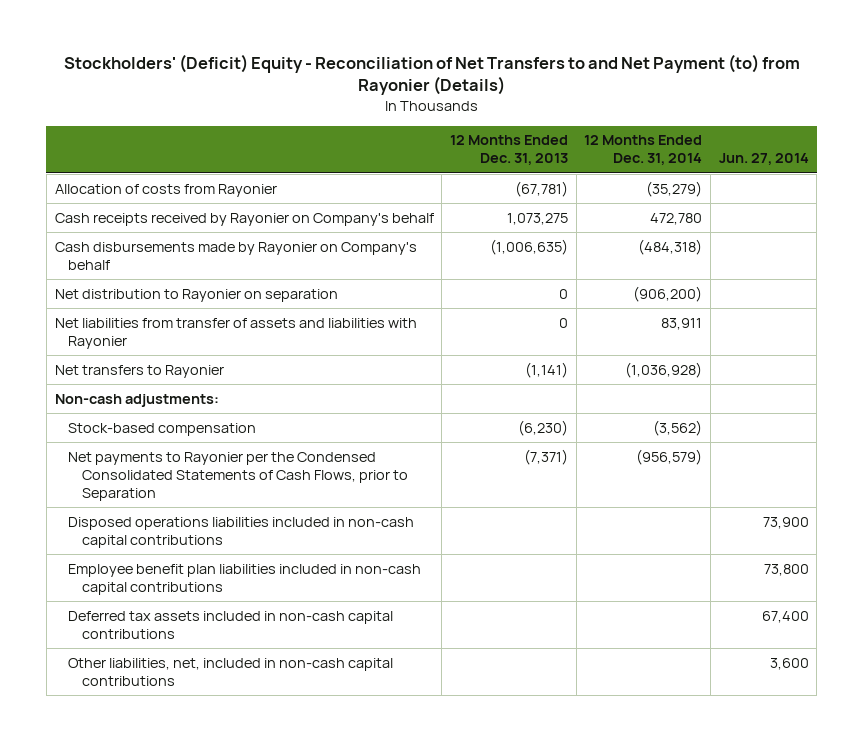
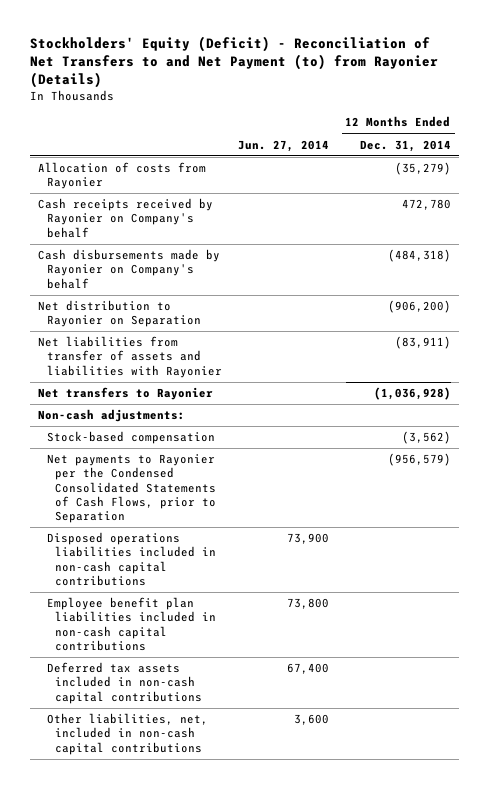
[63,53,800,96] Stockholders' (Deficit) Equity - Reconciliation of Net Transfers to and Net Payment (to) from Rayonier (Details) -> [30,36,439,88] Stockholders' Equity (Deficit) - Reconciliation of Net Transfers to and Net Payment (to) from Rayonier (Details)
[449,135,568,166] 12 Months Ended Dec. 31, 2013 -> none
[54,288,338,302] Net distribution to Rayonier on separation -> [38,300,201,328] Net distribution to Rayonier on Separation
[661,317,703,330] 83,911 -> [394,336,451,350] (83,911)

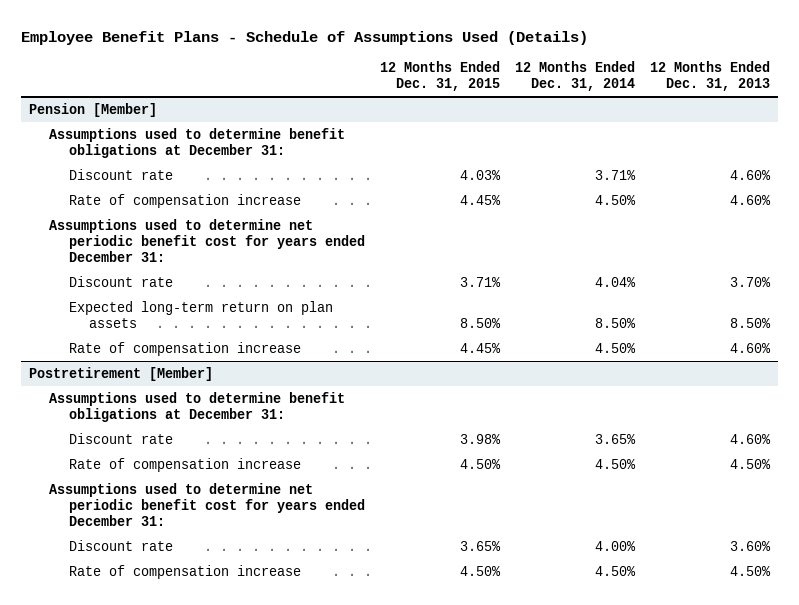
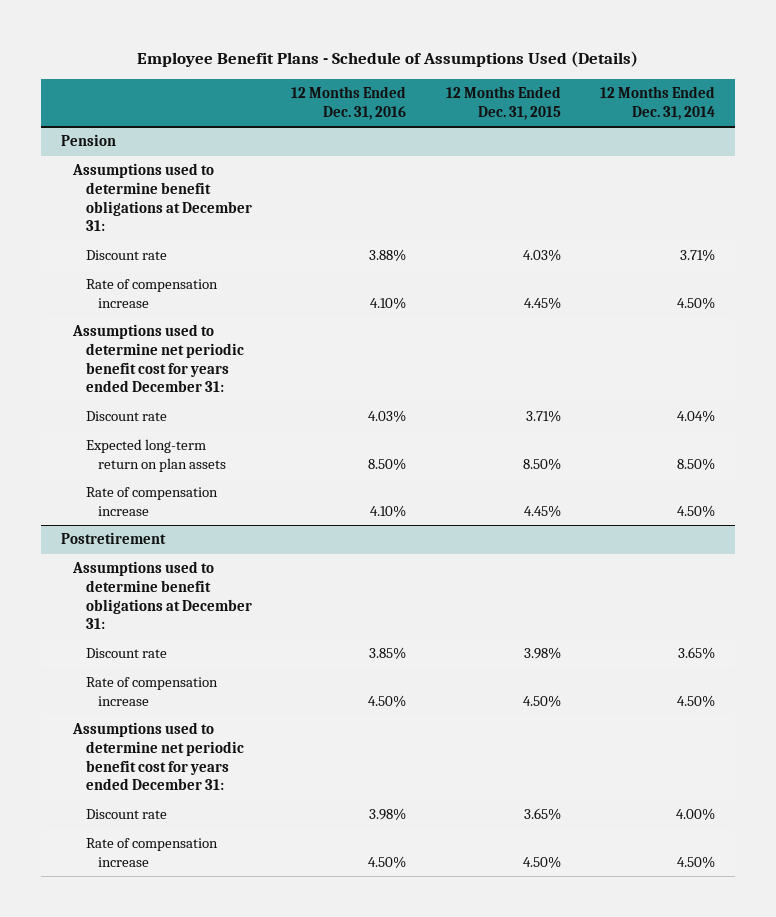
[650,61,771,92] 12 Months Ended Dec. 31, 2013 -> none
none -> [291,86,407,120] 12 Months Ended Dec. 31, 2016
[29,102,158,117] Pension [Member] -> [61,134,117,147] Pension
[29,366,214,381] Postretirement [Member] -> [61,532,167,545] Postretirement

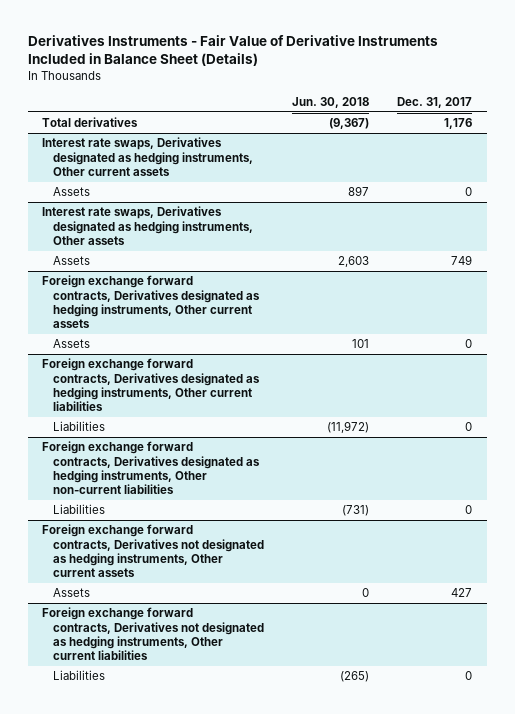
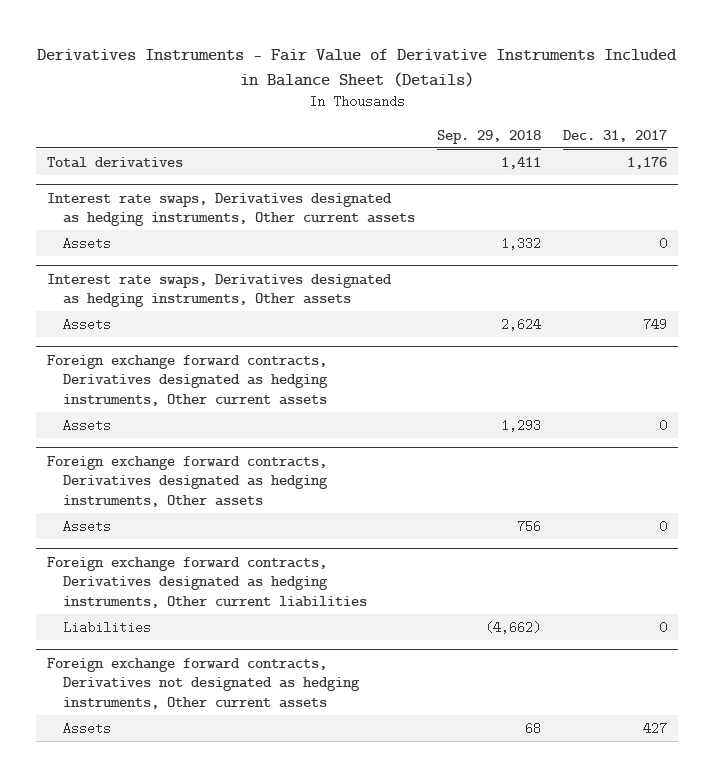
[292,96,370,108] Jun. 30, 2018 -> none
none -> [437,129,542,144] Sep. 29, 2018
none -> [46,455,329,507] Foreign exchange forward contracts, Derivatives designated as hedging instruments, Other assets
none -> [63,519,112,533] Assets
[42,441,261,495] Foreign exchange forward contracts, Derivatives designated as hedging instruments, Other non-current liabilities -> none
[53,504,106,515] Liabilities -> none
[42,607,265,661] Foreign exchange forward contracts, Derivatives not designated as hedging instruments, Other current liabilities -> none
[53,670,106,681] Liabilities -> none

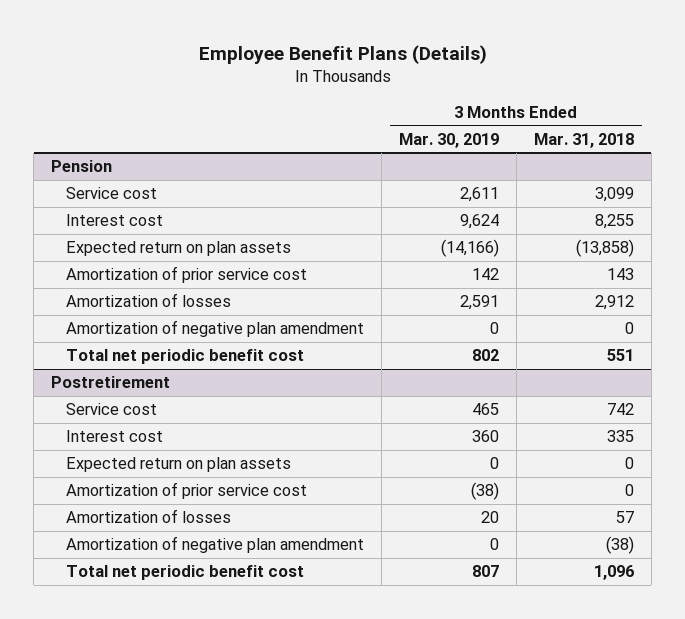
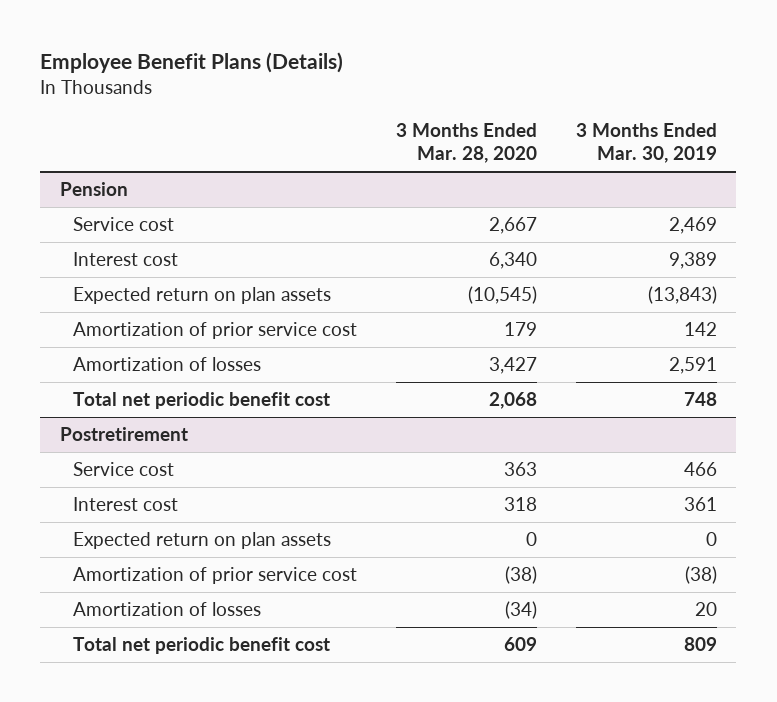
[533,132,634,148] Mar. 31, 2018 -> none
none -> [396,122,538,164] 3 Months Ended Mar. 28, 2020
[459,187,499,203] 2,611 -> [668,217,717,235] 2,469
[459,214,499,230] 9,624 -> [668,252,717,270] 9,389
[440,239,499,258] (14,166) -> [647,286,717,305] (13,843)
[66,320,365,338] Amortization of negative plan amendment -> none
[471,349,499,362] 802 -> [683,392,717,407] 748
[471,403,499,416] 465 -> [683,462,717,477] 466
[471,430,499,443] 360 -> [683,497,717,512] 361
[66,536,365,554] Amortization of negative plan amendment -> none
[471,565,499,578] 807 -> [683,637,717,652] 809

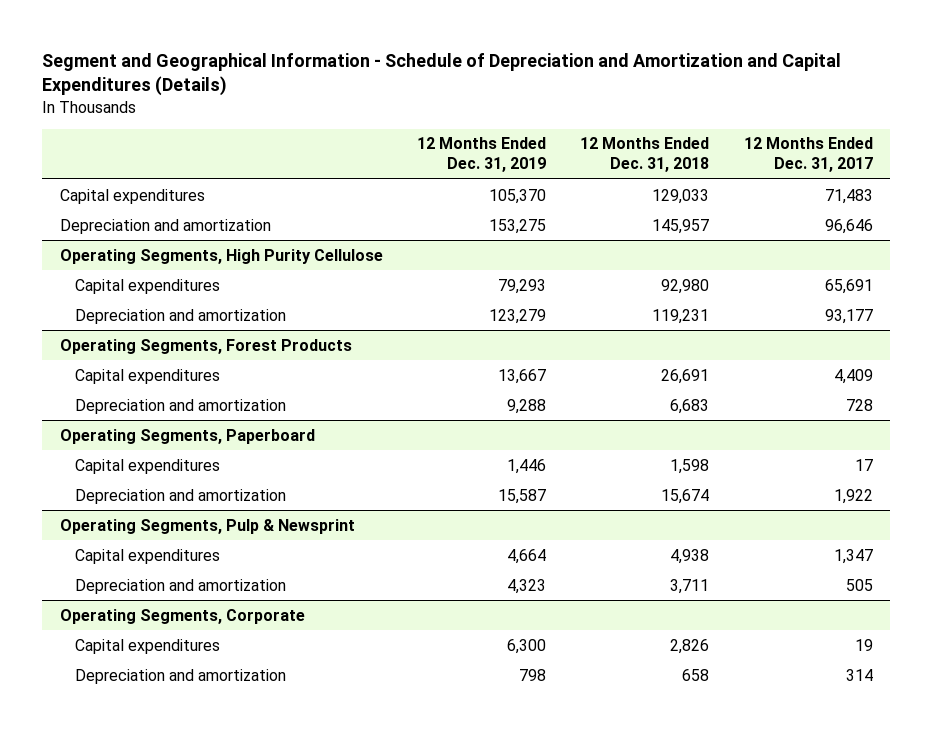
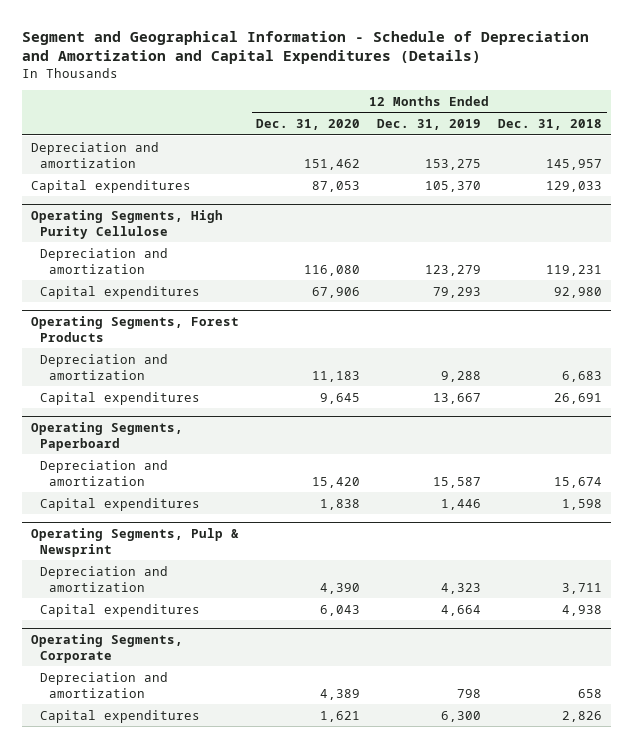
[743,137,873,172] 12 Months Ended Dec. 31, 2017 -> none
none -> [256,118,361,130] Dec. 31, 2020
[59,188,205,204] Capital expenditures -> [30,179,191,193] Capital expenditures
[75,278,221,294] Capital expenditures -> [40,285,201,299] Capital expenditures
[75,368,221,384] Capital expenditures -> [40,391,201,405] Capital expenditures
[75,458,221,474] Capital expenditures -> [40,497,201,511] Capital expenditures
[75,548,221,564] Capital expenditures -> [40,603,201,617] Capital expenditures
[75,638,221,654] Capital expenditures -> [40,709,201,723] Capital expenditures

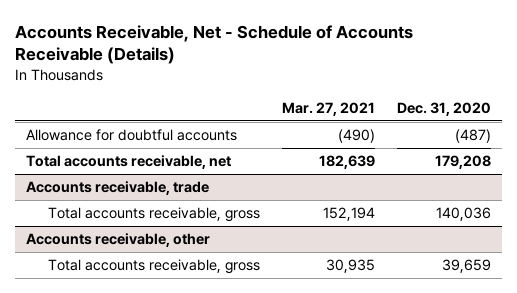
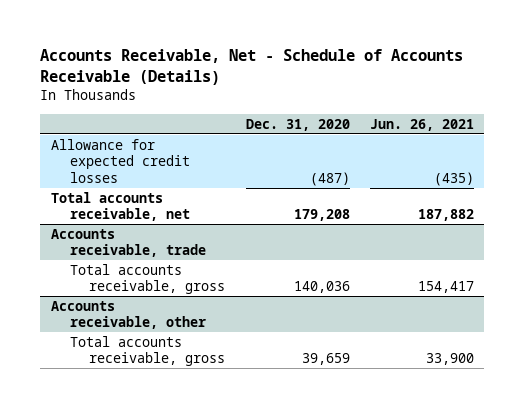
[281,101,375,116] Mar. 27, 2021 -> none
none -> [369,118,474,131] Jun. 26, 2021
[25,129,237,142] Allowance for doubtful accounts -> [50,138,191,183] Allowance for expected credit losses

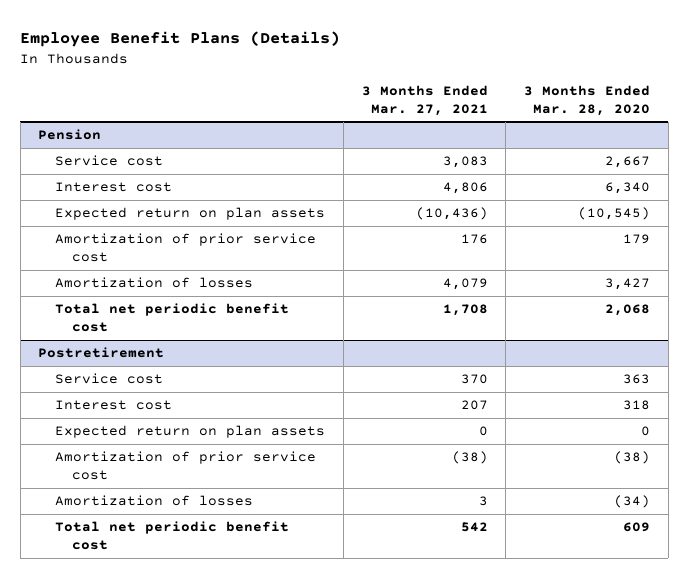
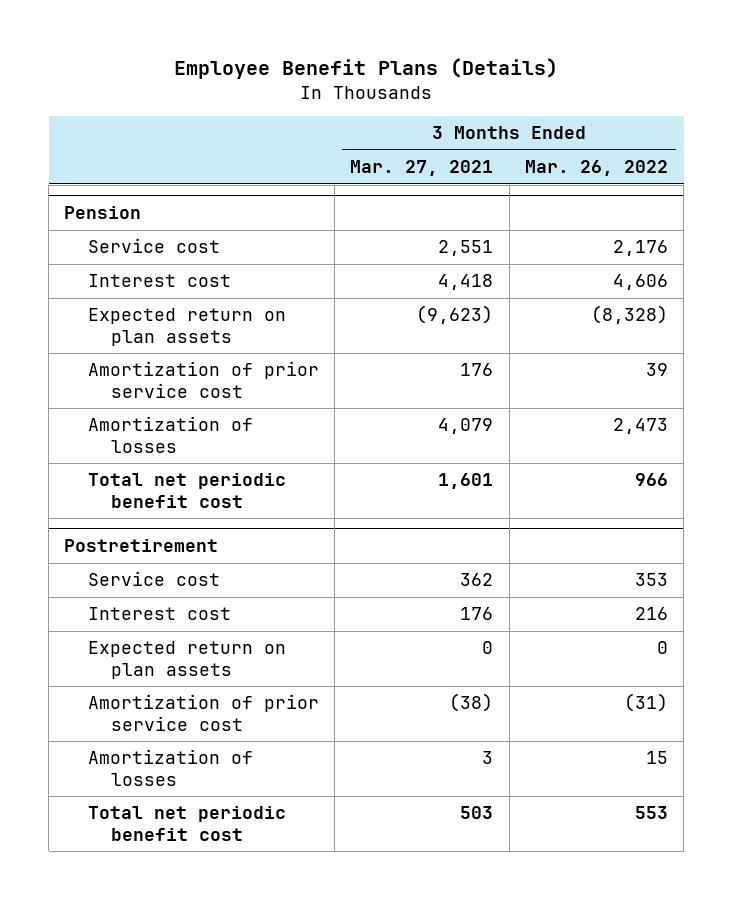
[523,84,650,116] 3 Months Ended Mar. 28, 2020 -> none
none -> [524,159,668,176] Mar. 26, 2022
[442,156,488,169] 3,083 -> [438,240,494,257] 2,551
[442,182,488,195] 4,806 -> [438,274,494,291] 4,418
[415,207,488,221] (10,436) -> [416,305,494,325] (9,623)
[442,304,488,317] 1,708 -> [438,473,494,490] 1,601
[460,374,488,385] 370 -> [460,573,494,587] 362
[460,400,488,411] 207 -> [460,607,494,621] 176
[460,522,488,533] 542 -> [460,806,494,820] 503

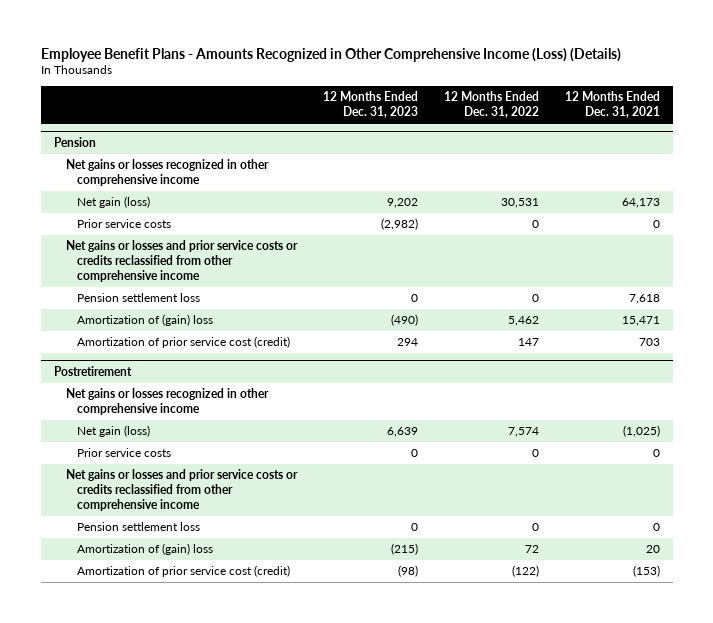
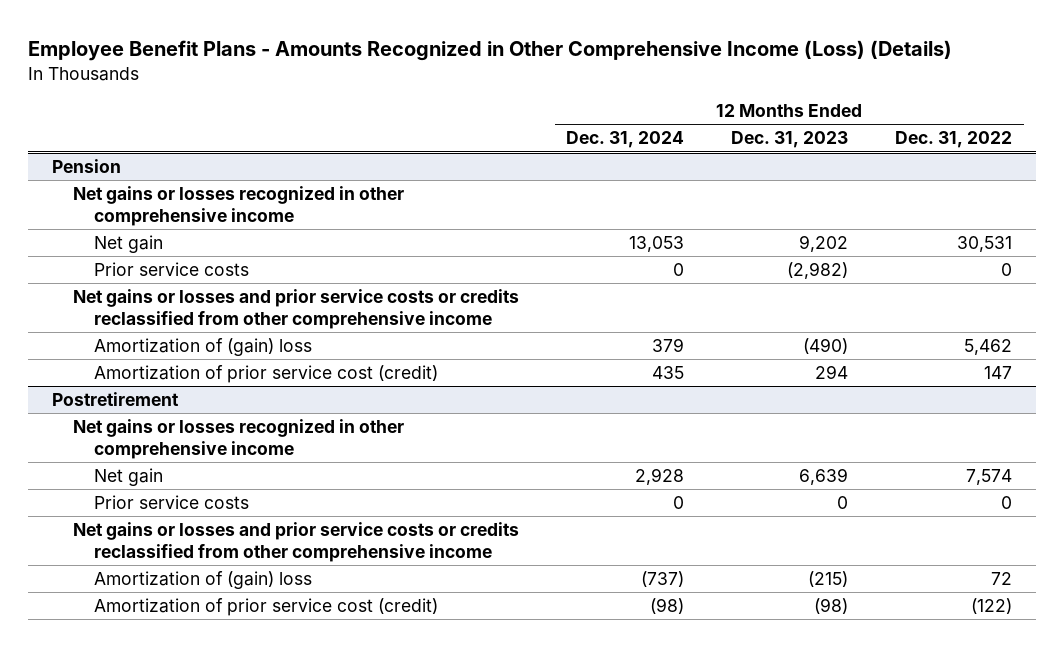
[564,91,660,119] 12 Months Ended Dec. 31, 2021 -> none
none -> [566,131,685,149] Dec. 31, 2024
[77,196,151,209] Net gain (loss) -> [94,235,164,254] Net gain
[77,293,201,303] Pension settlement loss -> none
[77,425,151,438] Net gain (loss) -> [94,468,164,487] Net gain
[77,522,201,532] Pension settlement loss -> none

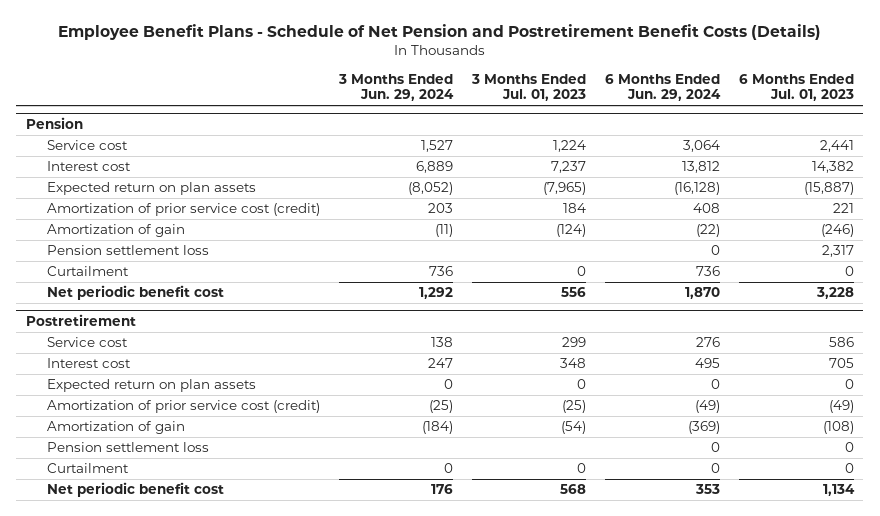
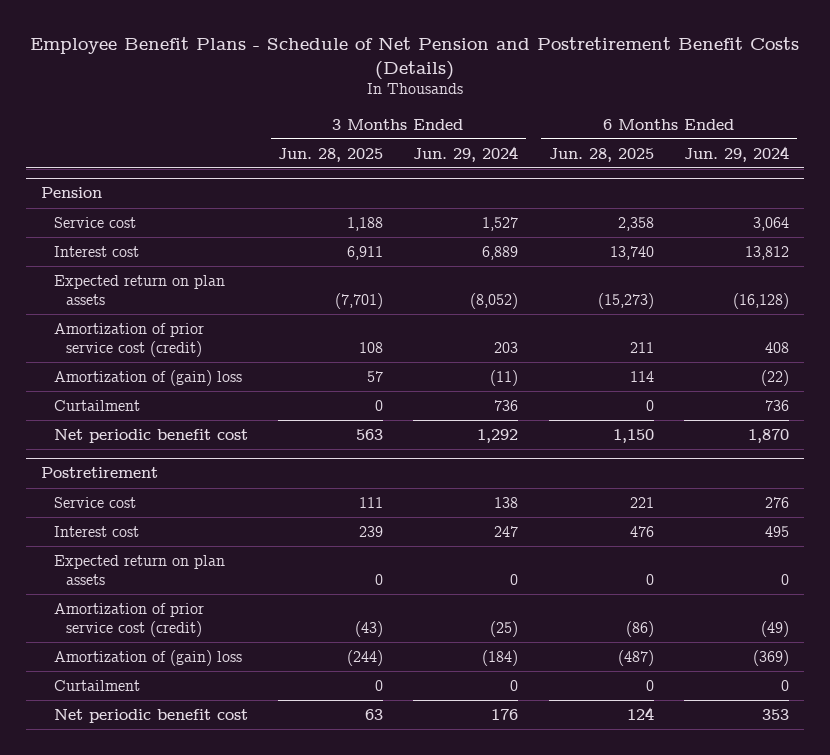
[470,73,586,102] 3 Months Ended Jul. 01, 2023 -> none
[738,73,854,102] 6 Months Ended Jul. 01, 2023 -> none
none -> [278,147,384,162] Jun. 28, 2025
none -> [548,147,654,162] Jun. 28, 2025
[46,245,209,256] Pension settlement loss -> none
[46,224,185,238] Amortization of gain -> [53,369,242,386] Amortization of (gain) loss
[46,442,209,453] Pension settlement loss -> none
[46,421,185,435] Amortization of gain -> [53,649,242,666] Amortization of (gain) loss

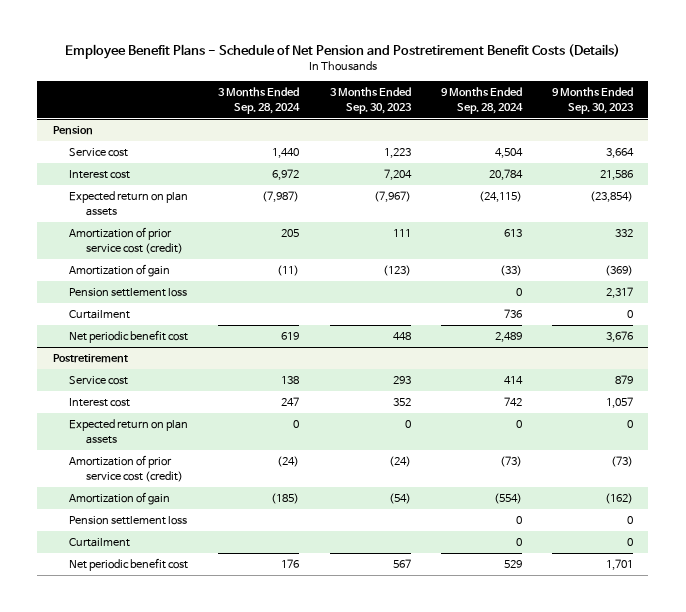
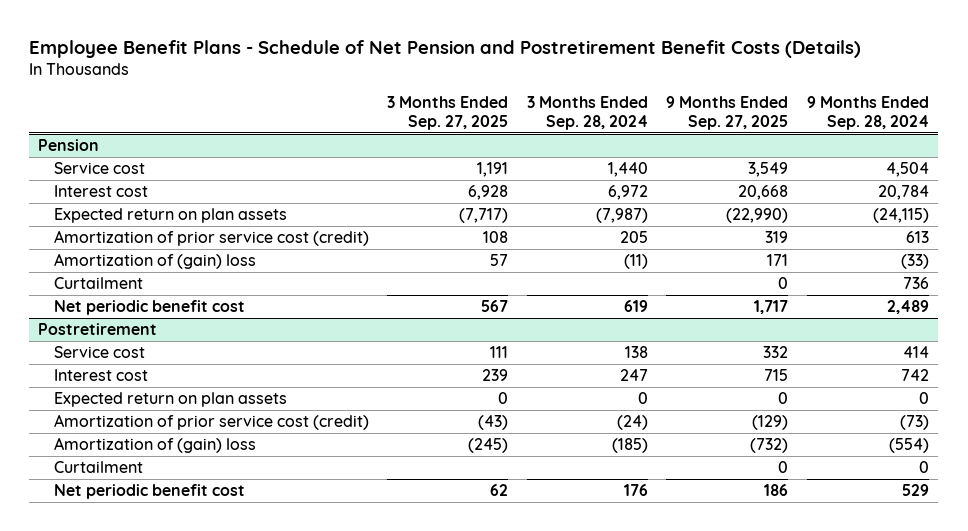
[329,87,412,114] 3 Months Ended Sep. 30, 2023 -> none
[552,87,635,114] 9 Months Ended Sep. 30, 2023 -> none
none -> [387,96,509,130] 3 Months Ended Sep. 27, 2025
none -> [666,96,789,130] 9 Months Ended Sep. 27, 2025
[69,288,188,298] Pension settlement loss -> none
[69,264,171,278] Amortization of gain -> [53,253,256,270] Amortization of (gain) loss
[69,516,188,526] Pension settlement loss -> none
[69,492,171,506] Amortization of gain -> [53,437,256,454] Amortization of (gain) loss

